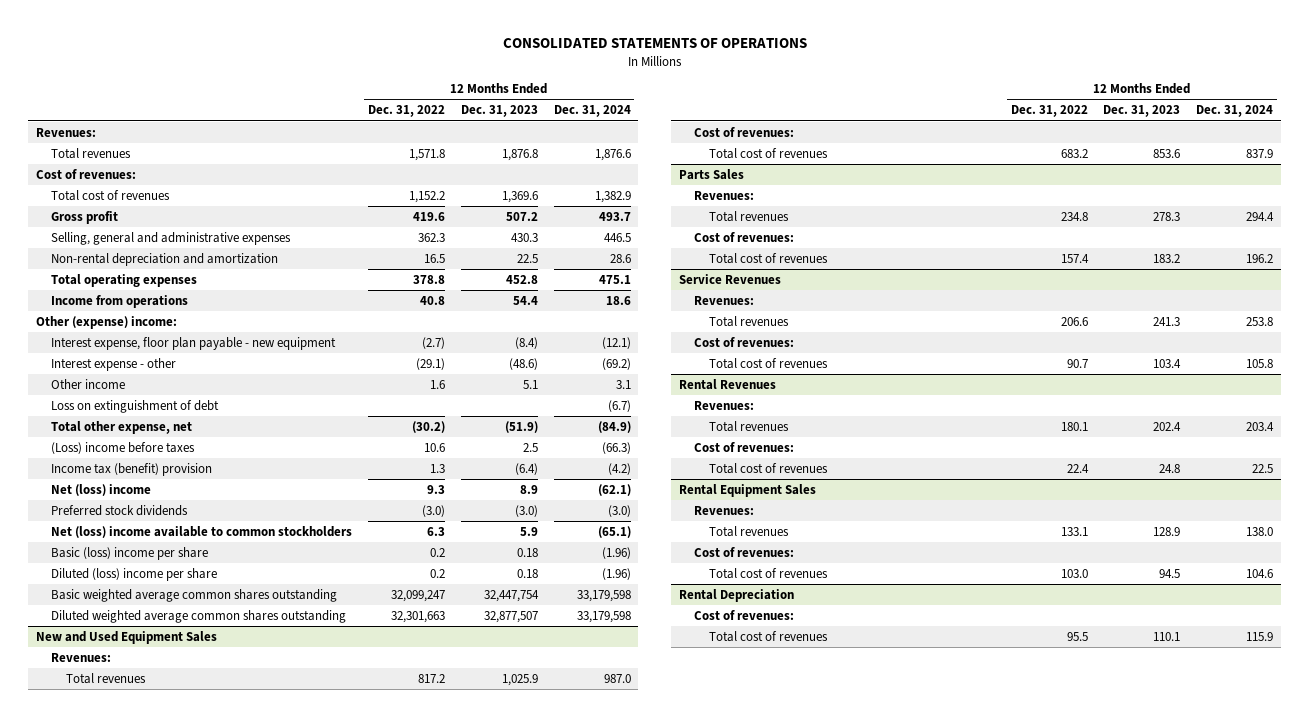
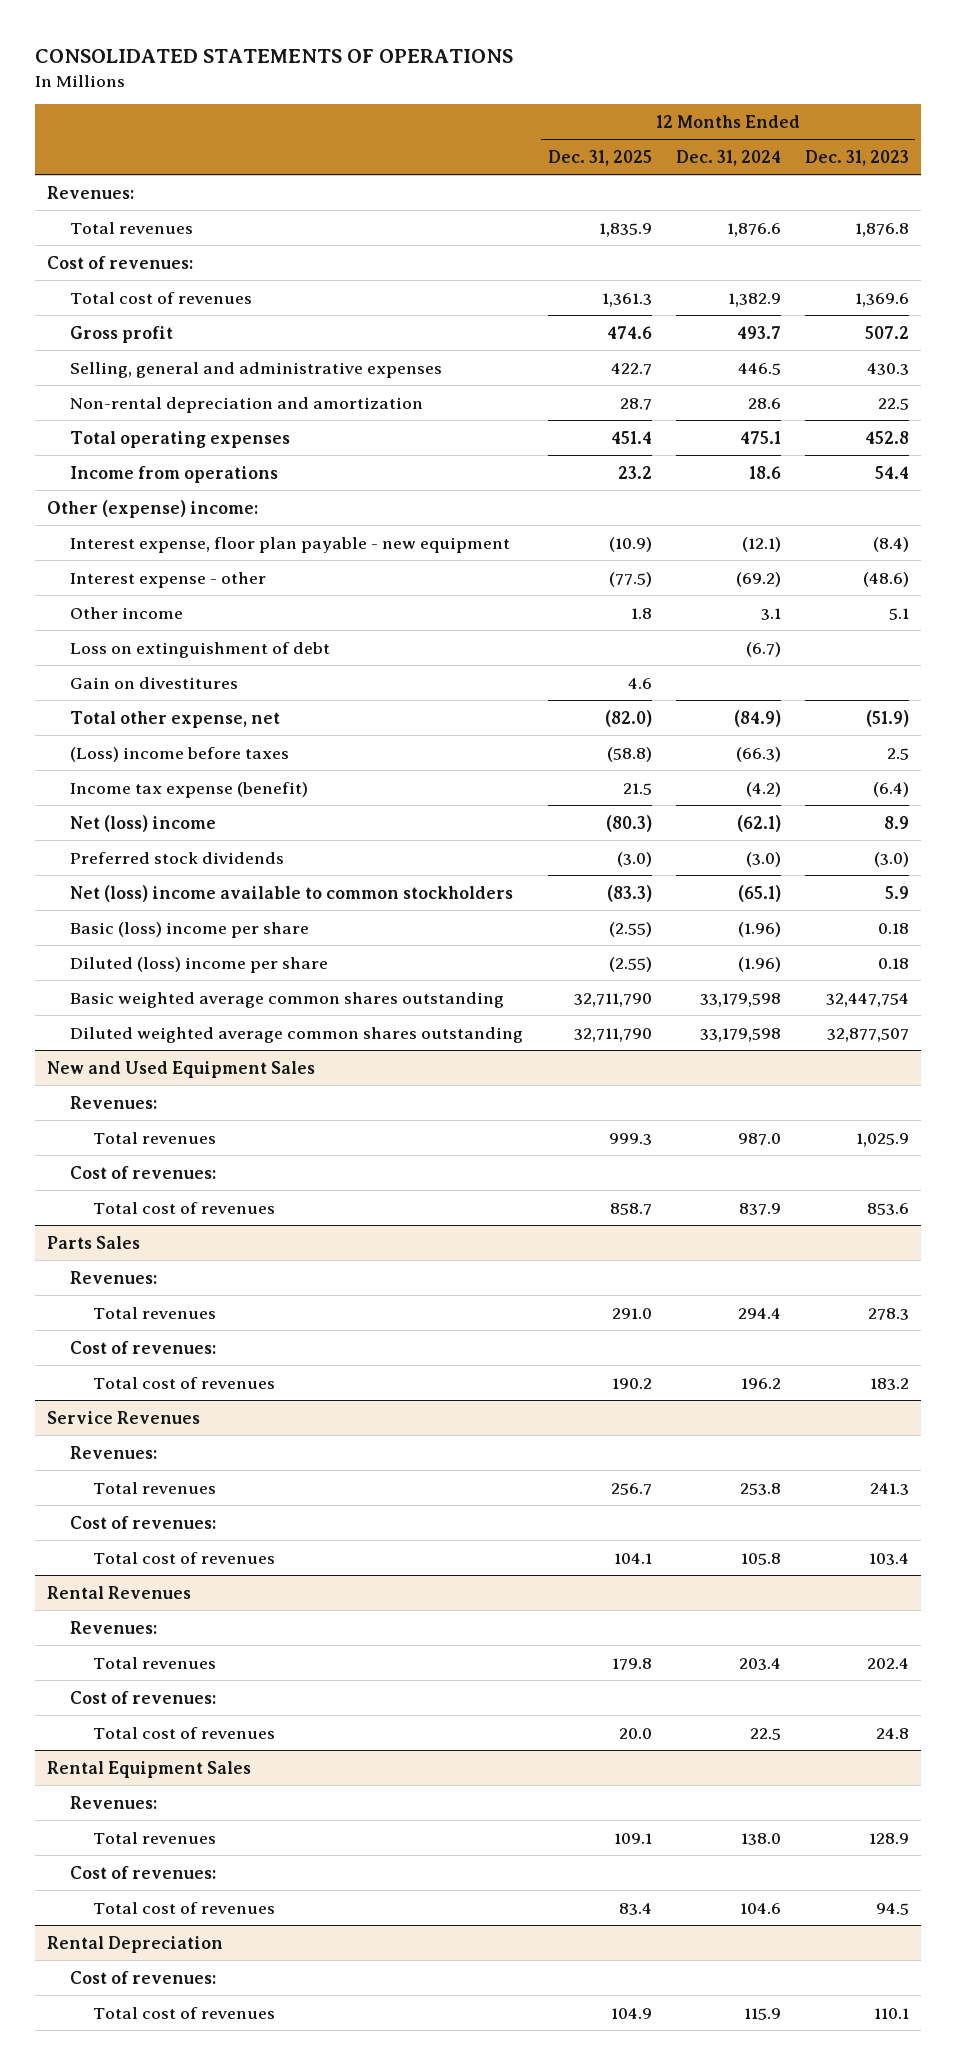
[367,105,445,118] Dec. 31, 2022 -> none
none -> [547,149,652,166] Dec. 31, 2025
none -> [70,676,239,689] Gain on divestitures
[51,462,213,476] Income tax (benefit) provision -> [70,781,309,798] Income tax expense (benefit)

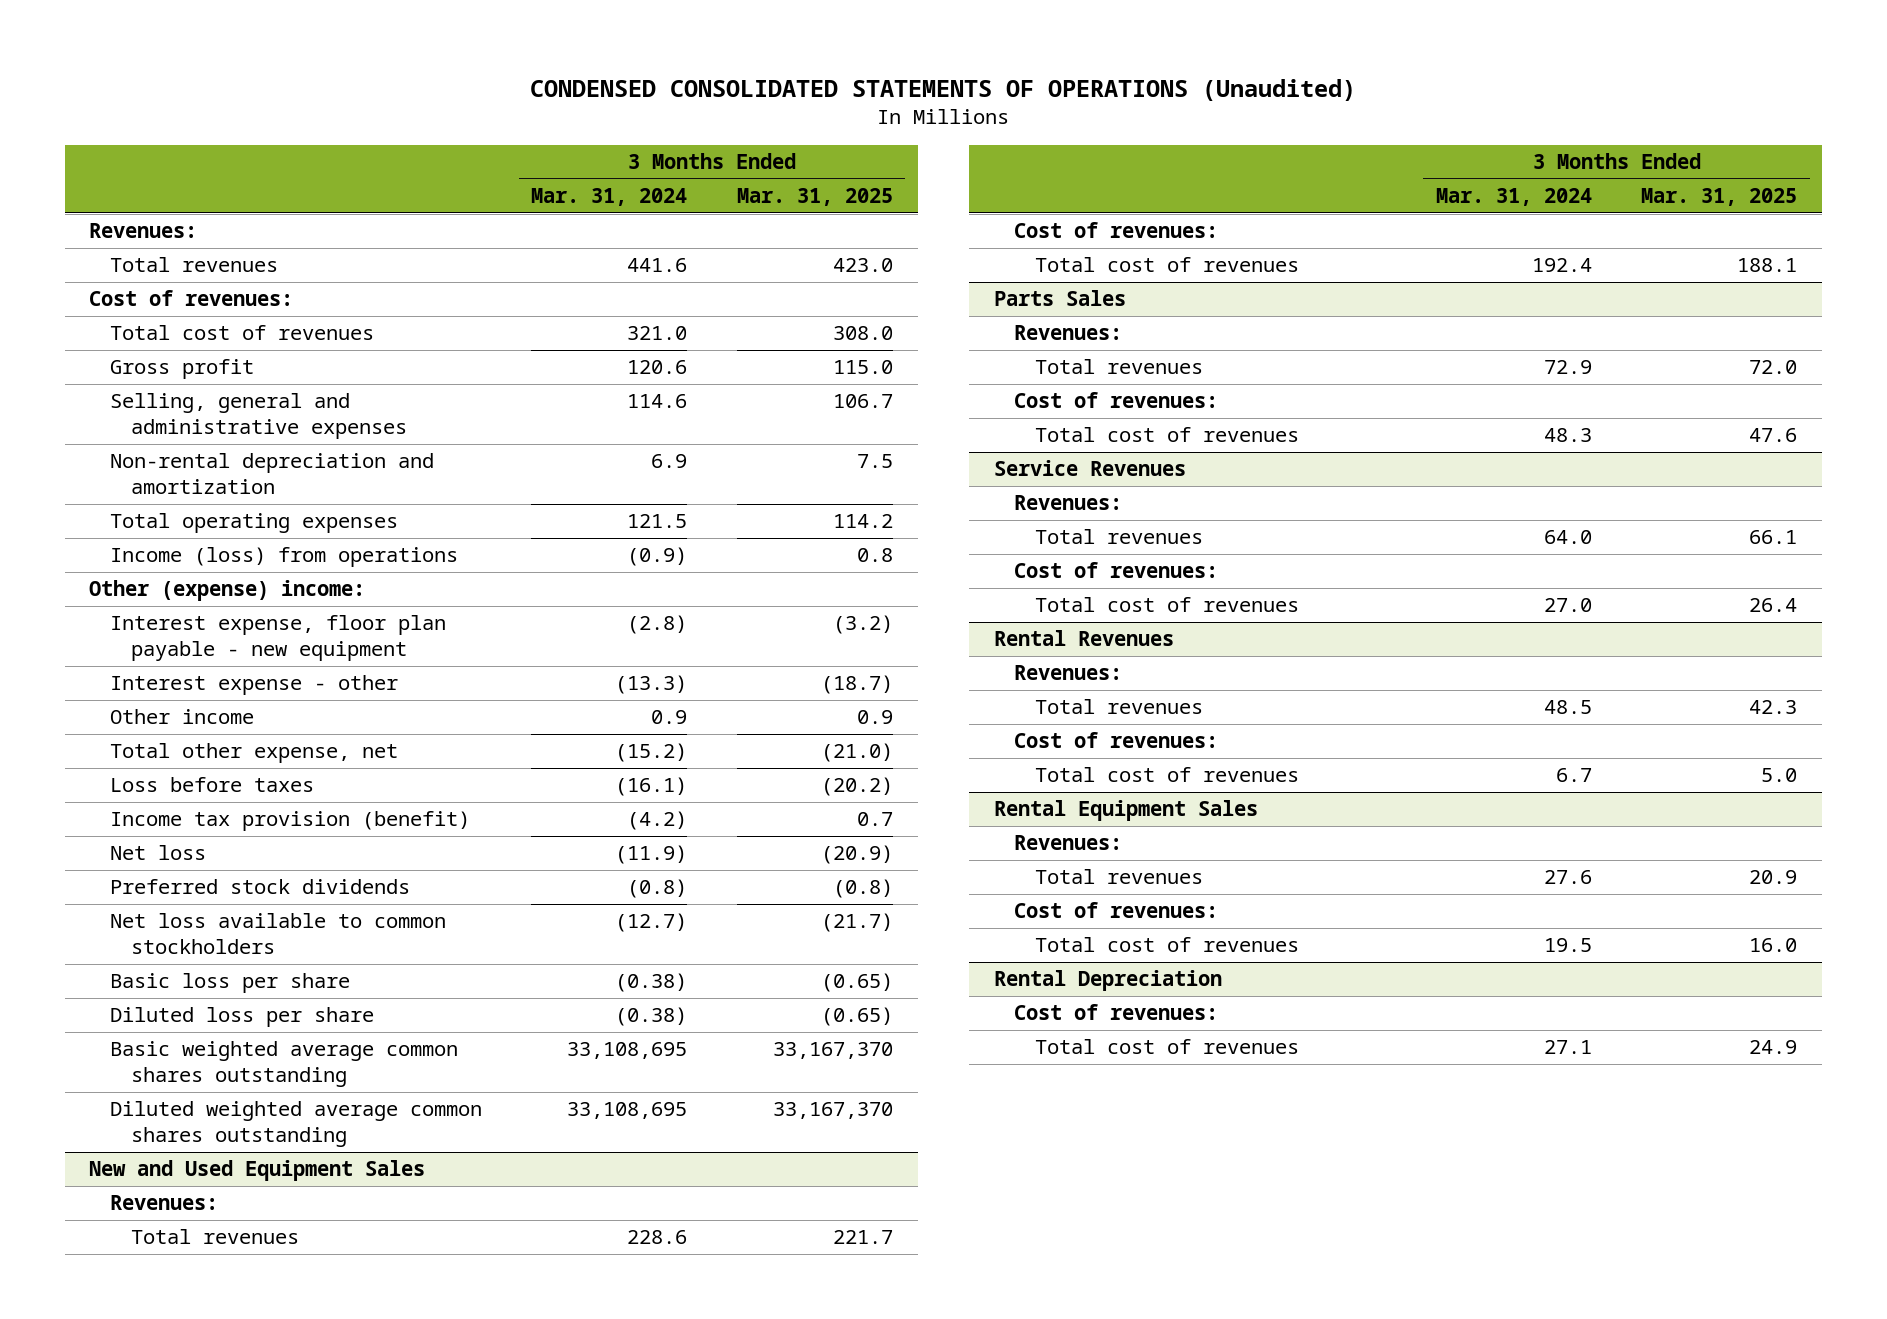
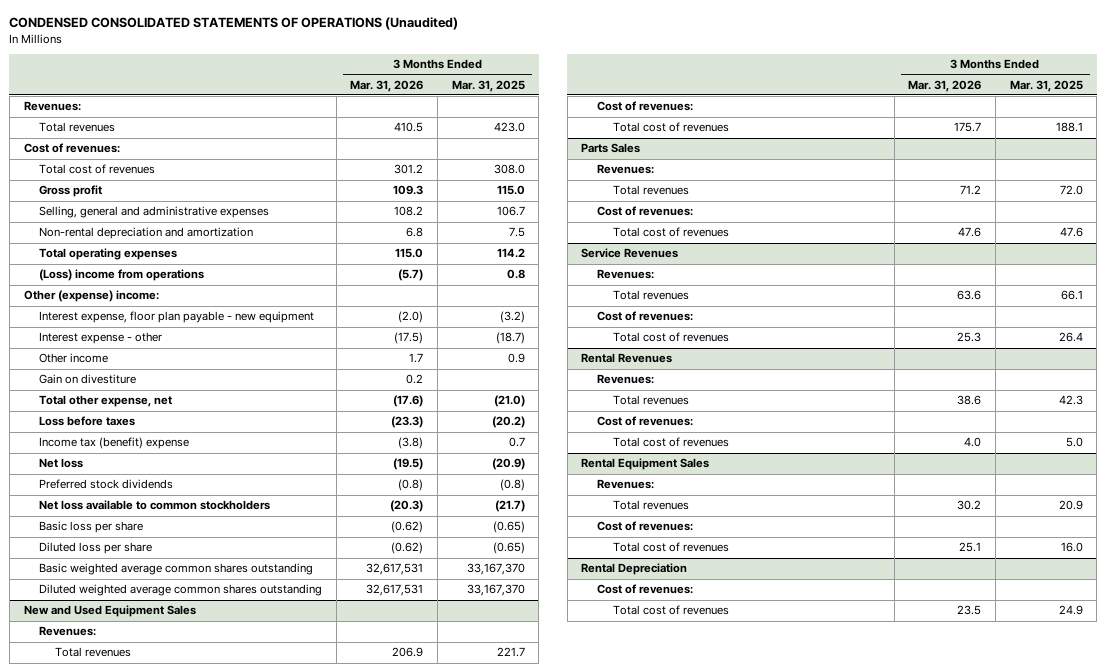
[531,188,688,207] Mar. 31, 2024 -> none
none -> [350,79,424,92] Mar. 31, 2026
[110,547,459,568] Income (loss) from operations -> [39,269,205,282] (Loss) income from operations
none -> [39,374,137,385] Gain on divestiture
[110,811,471,832] Income tax provision (benefit) -> [39,437,190,450] Income tax (benefit) expense

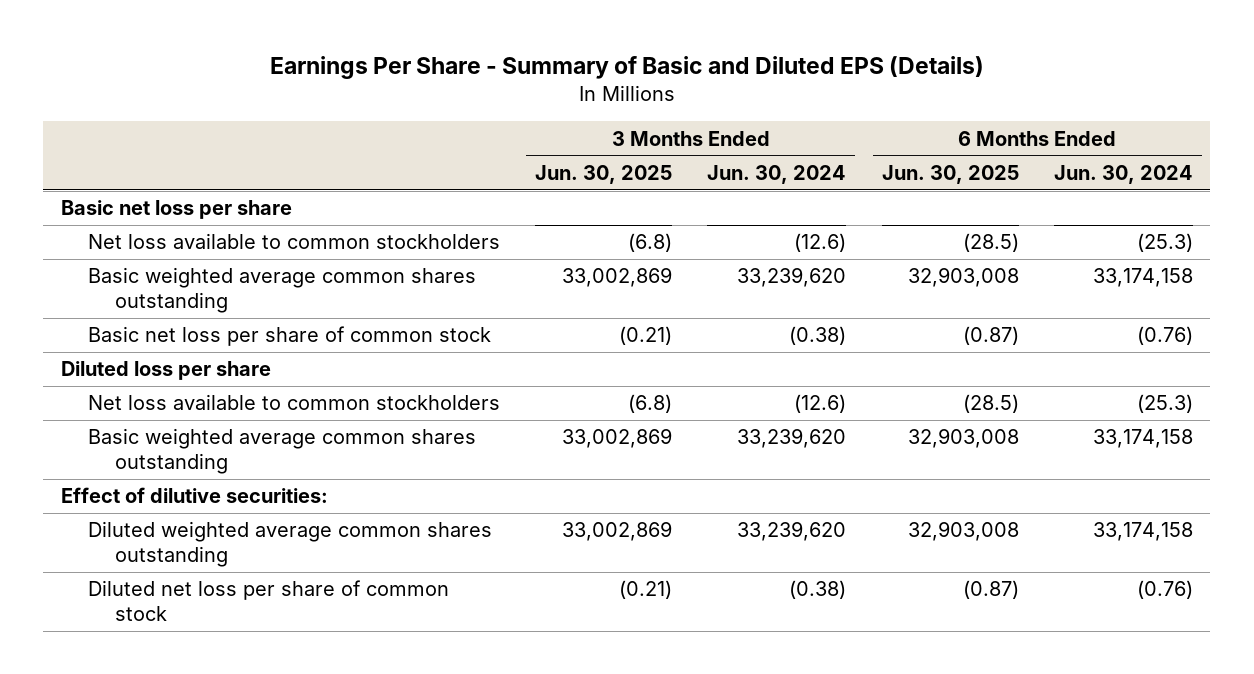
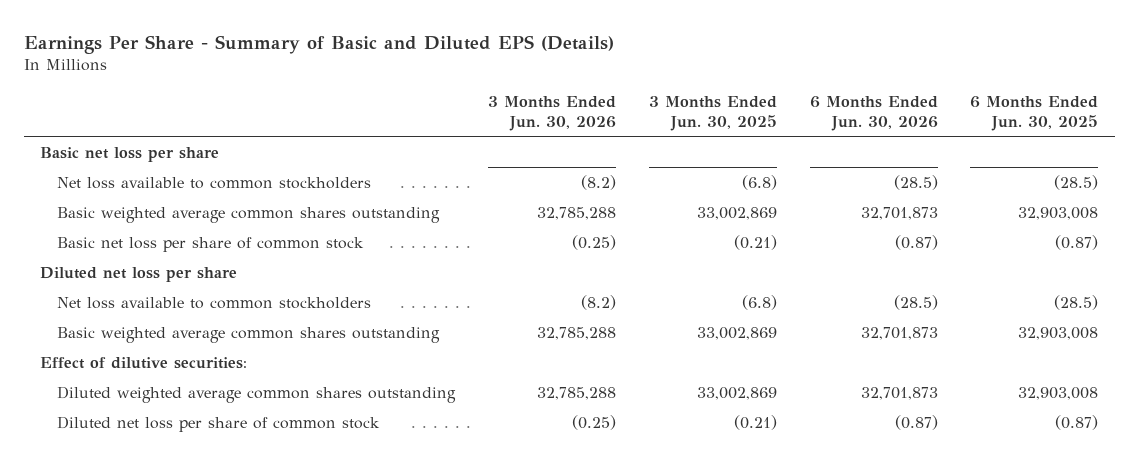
[707,164,847,184] Jun. 30, 2024 -> none
[1053,164,1193,184] Jun. 30, 2024 -> none
none -> [487,95,616,131] 3 Months Ended Jun. 30, 2026
none -> [809,95,938,131] 6 Months Ended Jun. 30, 2026
[60,361,271,381] Diluted loss per share -> [40,266,238,282] Diluted net loss per share

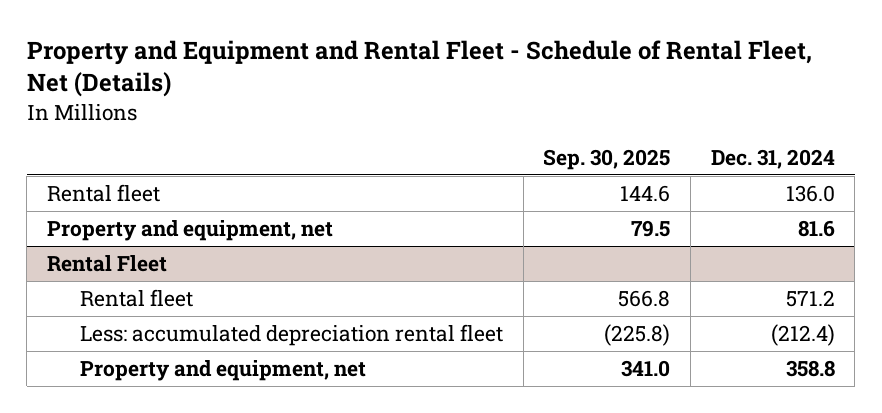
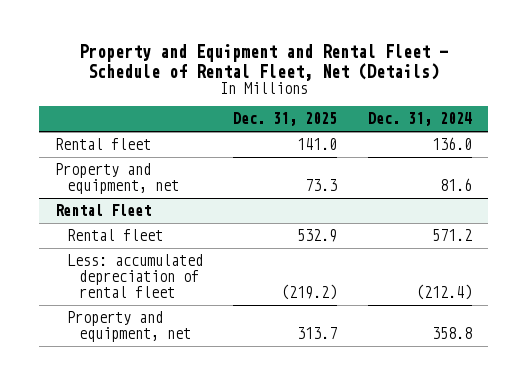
[543,149,671,171] Sep. 30, 2025 -> none
none -> [233,112,338,127] Dec. 31, 2025
[80,323,504,346] Less: accumulated depreciation rental fleet -> [66,254,203,299] Less: accumulated depreciation of rental fleet

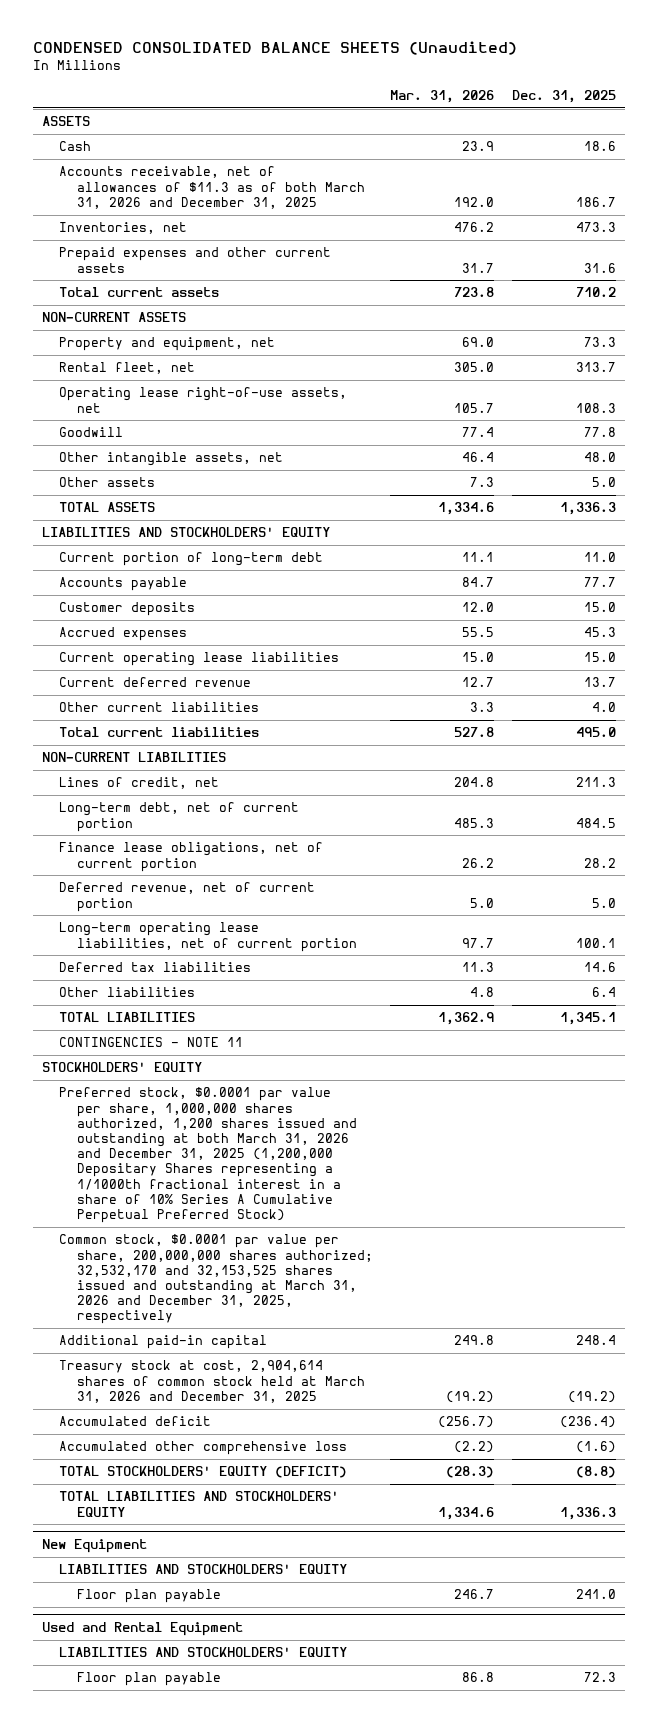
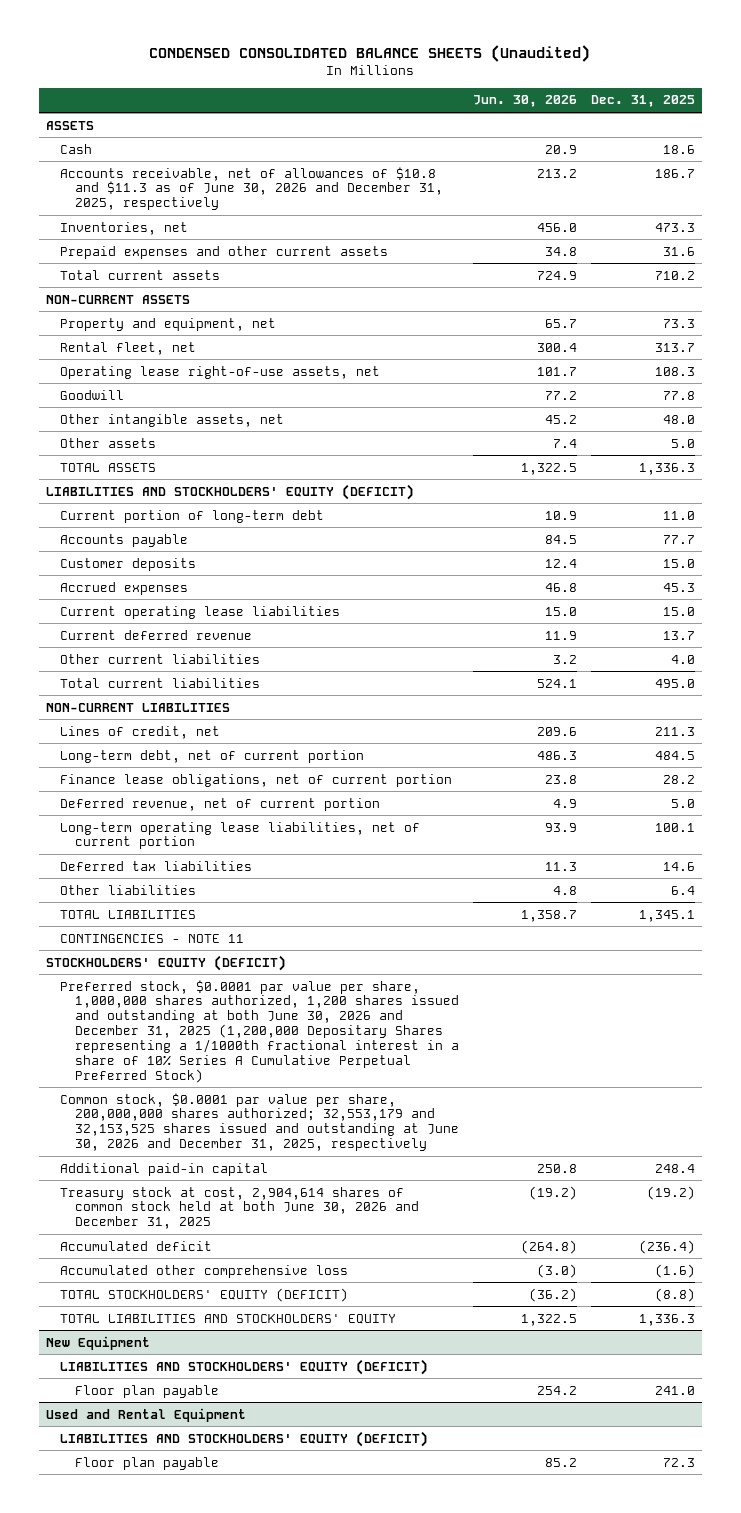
[390,89,495,103] Mar. 31, 2026 -> none
none -> [472,95,577,108] Jun. 30, 2026
[59,166,365,209] Accounts receivable, net of allowances of $11.3 as of both March 31, 2026 and December 31, 2025 -> [60,166,444,211] Accounts receivable, net of allowances of $10.8 and $11.3 as of June 30, 2026 and December 31, 2025, respectively
[41,527,330,538] LIABILITIES AND STOCKHOLDERS' EQUITY -> [45,483,414,500] LIABILITIES AND STOCKHOLDERS' EQUITY (DEFICIT)
[41,1062,202,1073] STOCKHOLDERS' EQUITY -> [45,954,286,971] STOCKHOLDERS' EQUITY (DEFICIT)
[59,1087,357,1224] Preferred stock, $0.0001 par value per share, 1,000,000 shares authorized, 1,200 shares issued and outstanding at both March 31, 2026 and December 31, 2025 (1,200,000 Depositary Shares representing a 1/1000th fractional interest in a share of 10% Series A Cumulative Perpetual Preferred Stock) -> [60,979,460,1083] Preferred stock, $0.0001 par value per share, 1,000,000 shares authorized, 1,200 shares issued and outstanding at both June 30, 2026 and December 31, 2025 (1,200,000 Depositary Shares representing a 1/1000th fractional interest in a share of 10% Series A Cumulative Perpetual Preferred Stock)
[59,1234,373,1325] Common stock, $0.0001 par value per share, 200,000,000 shares authorized; 32,532,170 and 32,153,525 shares issued and outstanding at March 31, 2026 and December 31, 2025, respectively -> [60,1092,460,1152] Common stock, $0.0001 par value per share, 200,000,000 shares authorized; 32,553,179 and 32,153,525 shares issued and outstanding at June 30, 2026 and December 31, 2025, respectively
[59,1360,365,1403] Treasury stock at cost, 2,904,614 shares of common stock held at March 31, 2026 and December 31, 2025 -> [60,1186,420,1230] Treasury stock at cost, 2,904,614 shares of common stock held at both June 30, 2026 and December 31, 2025
[59,1564,348,1575] LIABILITIES AND STOCKHOLDERS' EQUITY -> [60,1358,429,1375] LIABILITIES AND STOCKHOLDERS' EQUITY (DEFICIT)
[59,1647,348,1658] LIABILITIES AND STOCKHOLDERS' EQUITY -> [60,1430,429,1447] LIABILITIES AND STOCKHOLDERS' EQUITY (DEFICIT)

